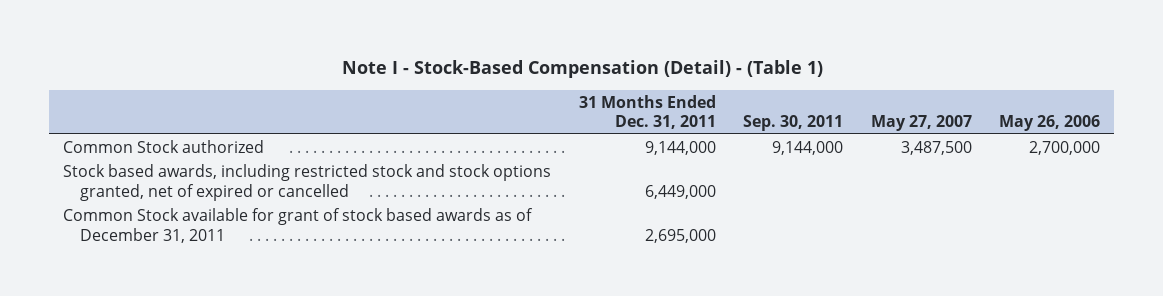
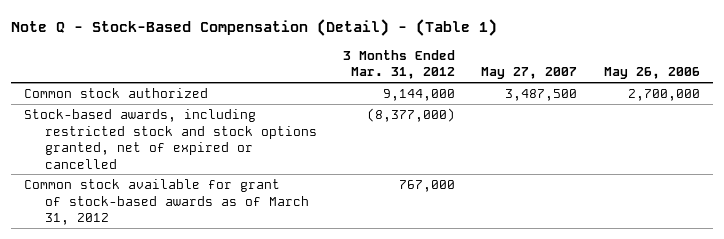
[341,59,823,78] Note I - Stock-Based Compensation (Detail) - (Table 1) -> [11,18,498,36] Note Q - Stock-Based Compensation (Detail) - (Table 1)
[578,94,716,130] 31 Months Ended Dec. 31, 2011 -> none
[743,115,844,132] Sep. 30, 2011 -> none
none -> [343,49,456,80] 3 Months Ended Mar. 31, 2012
[63,139,265,153] Common Stock authorized -> [24,88,209,99] Common stock authorized
[63,163,552,201] Stock based awards, including restricted stock and stock options granted, net of expired or cancelled -> [24,109,317,169] Stock-based awards, including restricted stock and stock options granted, net of expired or cancelled
[63,207,534,243] Common Stock available for grant of stock based awards as of December 31, 2011 -> [24,179,309,226] Common stock available for grant of stock-based awards as of March 31, 2012

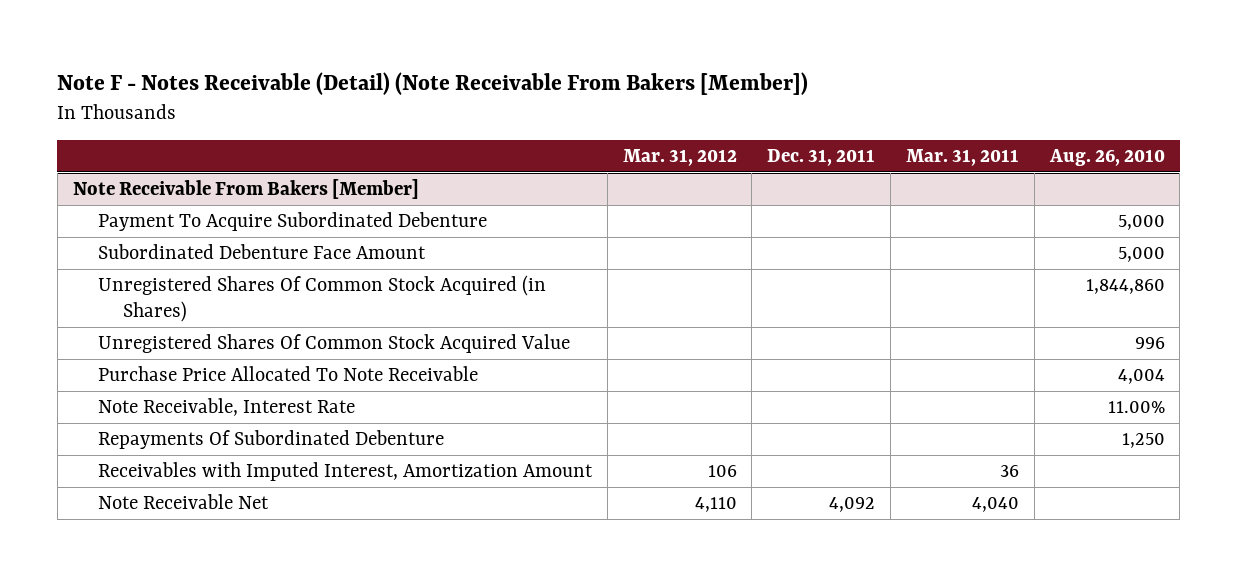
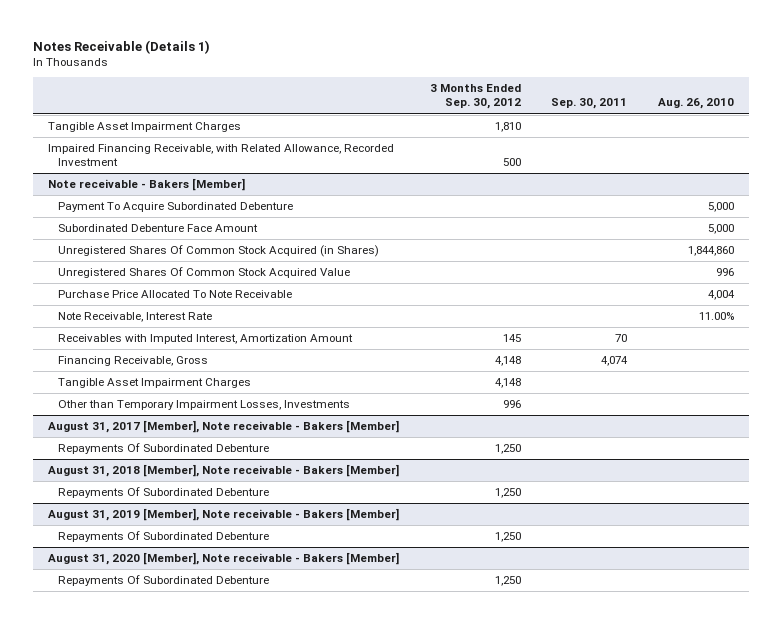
[57,72,809,96] Note F - Notes Receivable (Detail) (Note Receivable From Bakers [Member]) -> [32,39,210,54] Notes Receivable (Details 1)
[622,149,737,167] Mar. 31, 2012 -> none
[767,149,876,167] Dec. 31, 2011 -> none
[905,149,1019,167] Mar. 31, 2011 -> none
none -> [429,84,521,110] 3 Months Ended Sep. 30, 2012
none -> [551,98,628,110] Sep. 30, 2011
none -> [48,122,242,133] Tangible Asset Impairment Charges
none -> [48,144,395,167] Impaired Financing Receivable, with Related Allowance, Recorded Investment
[72,178,419,199] Note Receivable From Bakers [Member] -> [48,178,246,192] Note receivable - Bakers [Member]
[97,429,444,449] Repayments Of Subordinated Debenture -> none
[97,493,269,509] Note Receivable Net -> none
none -> [58,356,209,367] Financing Receivable, Gross
none -> [58,378,252,389] Tangible Asset Impairment Charges
none -> [58,400,351,411] Other than Temporary Impairment Losses, Investments
none -> [48,420,400,434] August 31, 2017 [Member], Note receivable - Bakers [Member]
none -> [58,443,270,455] Repayments Of Subordinated Debenture
none -> [48,464,400,478] August 31, 2018 [Member], Note receivable - Bakers [Member]
none -> [58,487,270,499] Repayments Of Subordinated Debenture
none -> [48,508,400,522] August 31, 2019 [Member], Note receivable - Bakers [Member]
none -> [58,531,270,543] Repayments Of Subordinated Debenture
none -> [48,552,400,566] August 31, 2020 [Member], Note receivable - Bakers [Member]
none -> [58,575,270,587] Repayments Of Subordinated Debenture

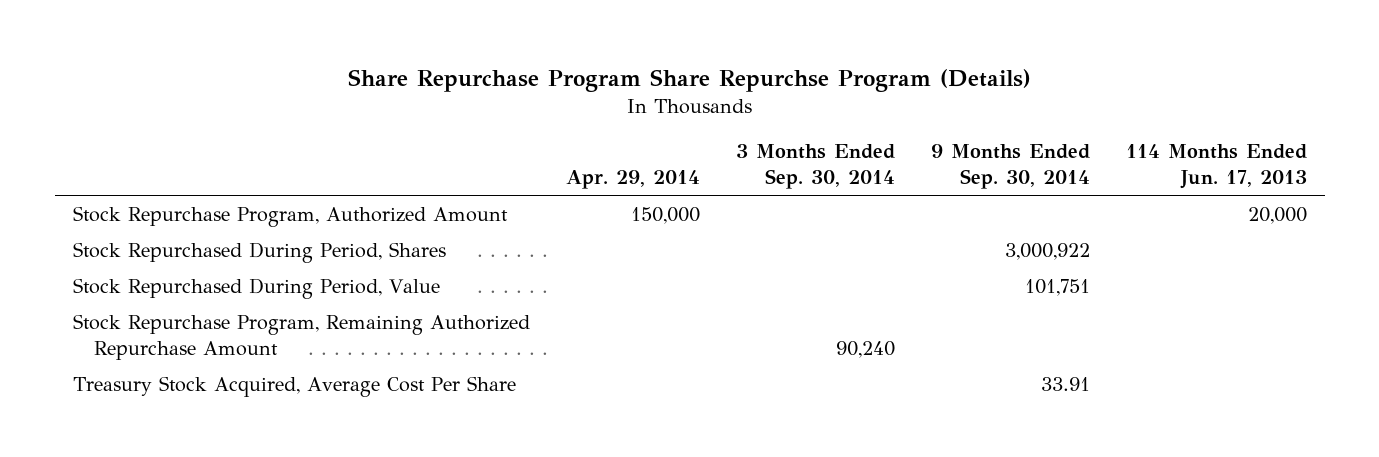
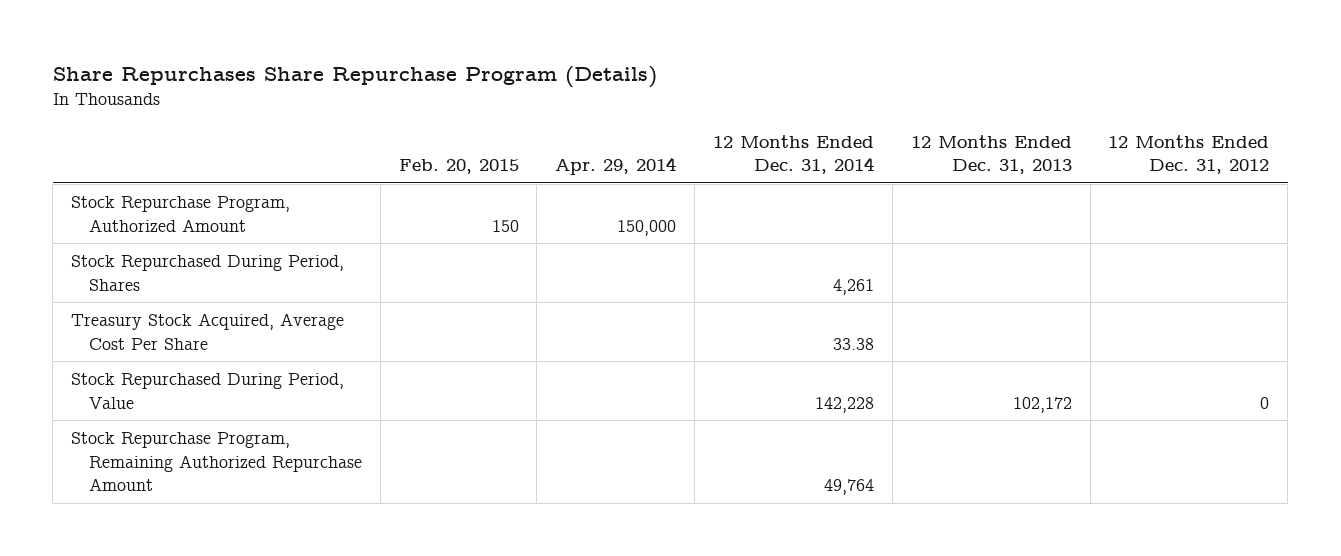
[347,68,1031,92] Share Repurchase Program Share Repurchse Program (Details) -> [52,66,657,89] Share Repurchases Share Repurchase Program (Details)
[735,144,895,189] 3 Months Ended Sep. 30, 2014 -> none
[930,144,1090,189] 9 Months Ended Sep. 30, 2014 -> none
[1125,144,1307,189] 114 Months Ended Jun. 17, 2013 -> none
none -> [398,159,519,175] Feb. 20, 2015
none -> [713,134,875,175] 12 Months Ended Dec. 31, 2014
none -> [910,134,1072,175] 12 Months Ended Dec. 31, 2013
none -> [1108,134,1270,175] 12 Months Ended Dec. 31, 2012
[72,376,516,398] Treasury Stock Acquired, Average Cost Per Share -> [71,313,345,350] Treasury Stock Acquired, Average Cost Per Share

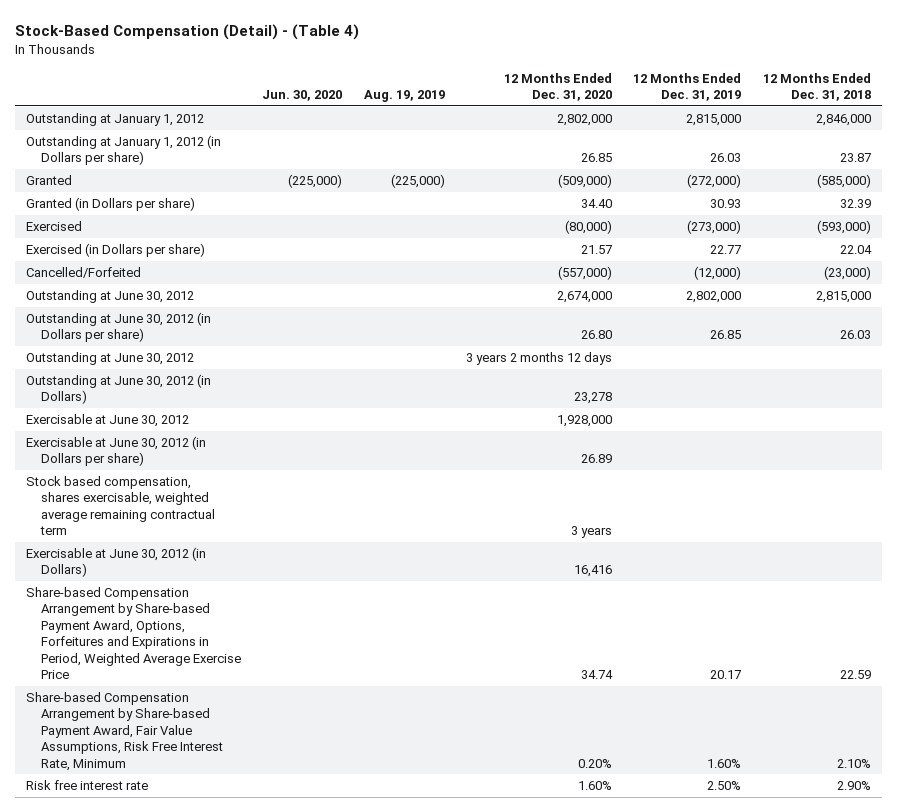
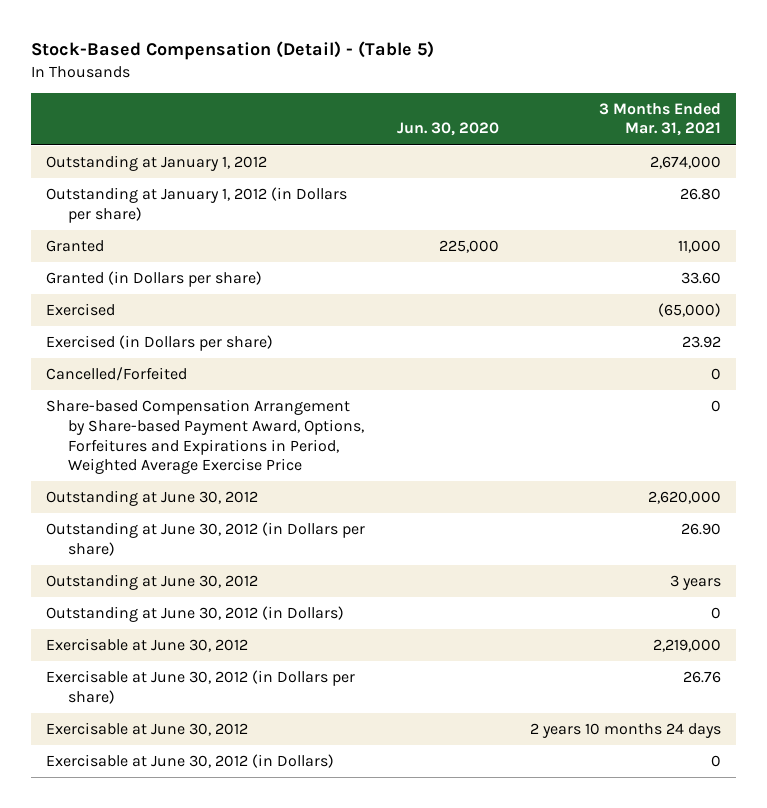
[15,23,360,40] Stock-Based Compensation (Detail) - (Table 4) -> [30,41,434,61] Stock-Based Compensation (Detail) - (Table 5)
[363,90,445,103] Aug. 19, 2019 -> none
[504,72,613,102] 12 Months Ended Dec. 31, 2020 -> none
[633,72,742,102] 12 Months Ended Dec. 31, 2019 -> none
[762,72,871,102] 12 Months Ended Dec. 31, 2018 -> none
none -> [598,102,721,137] 3 Months Ended Mar. 31, 2021
[288,174,343,189] (225,000) -> [438,240,499,254] 225,000
[26,587,241,680] Share-based Compensation Arrangement by Share-based Payment Award, Options, Forfeitures and Expirations in Period, Weighted Average Exercise Price -> [46,399,364,475] Share-based Compensation Arrangement by Share-based Payment Award, Options, Forfeitures and Expirations in Period, Weighted Average Exercise Price
[26,476,215,536] Stock based compensation, shares exercisable, weighted average remaining contractual term -> [46,722,249,737] Exercisable at June 30, 2012
[26,692,223,771] Share-based Compensation Arrangement by Share-based Payment Award, Fair Value Assumptions, Risk Free Interest Rate, Minimum -> none
[26,780,149,791] Risk free interest rate -> none

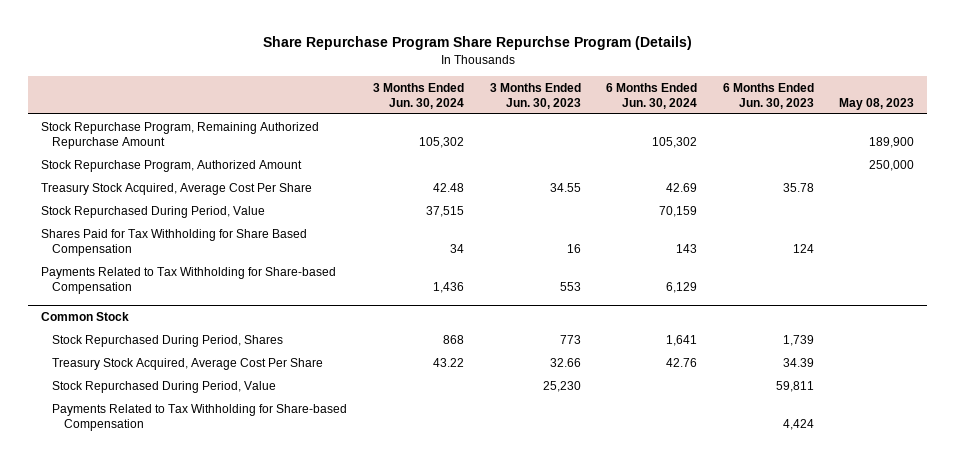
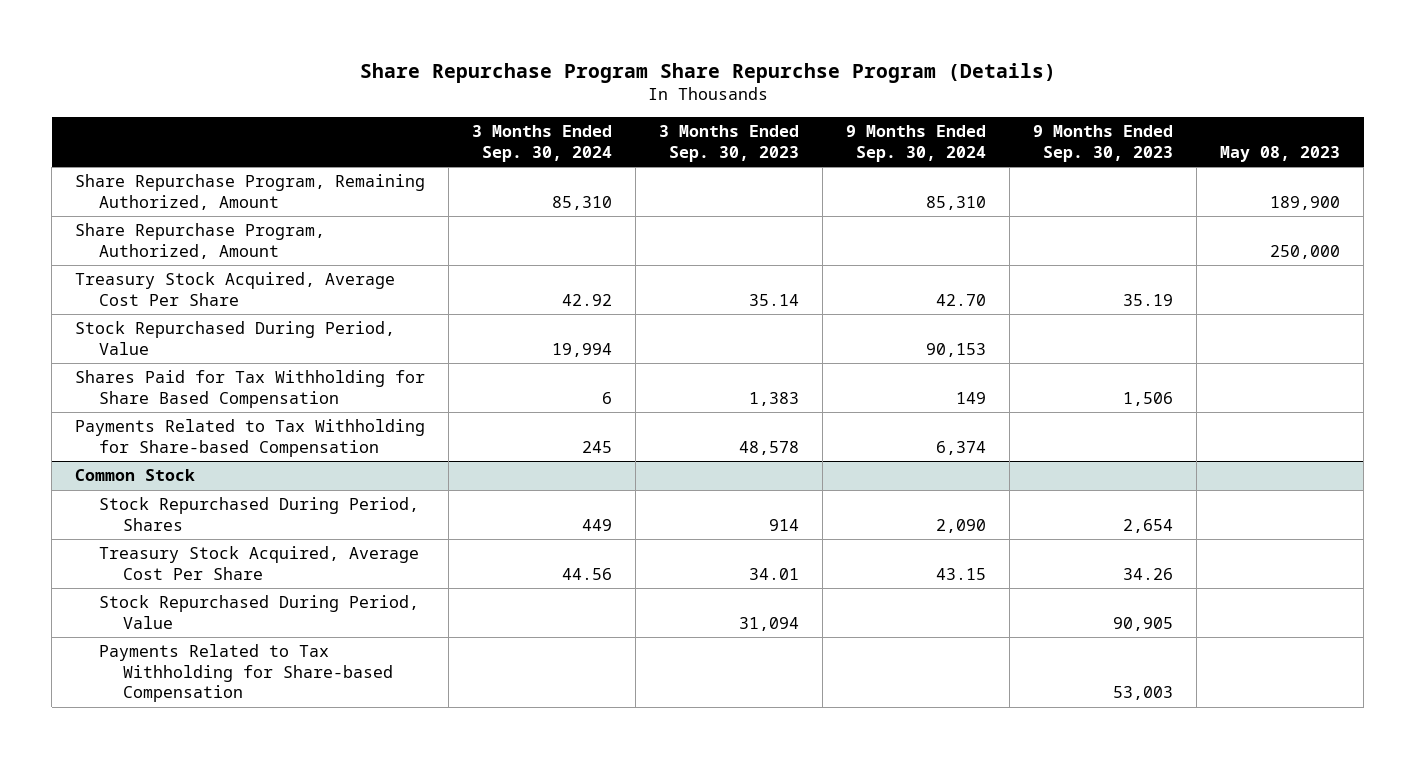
[373,82,465,109] 3 Months Ended Jun. 30, 2024 -> none
[489,82,581,109] 3 Months Ended Jun. 30, 2023 -> none
[606,82,698,109] 6 Months Ended Jun. 30, 2024 -> none
[722,82,814,109] 6 Months Ended Jun. 30, 2023 -> none
none -> [472,125,613,162] 3 Months Ended Sep. 30, 2024
none -> [659,125,800,162] 3 Months Ended Sep. 30, 2023
none -> [846,125,987,162] 9 Months Ended Sep. 30, 2024
none -> [1033,125,1174,162] 9 Months Ended Sep. 30, 2023
[41,121,320,149] Stock Repurchase Program, Remaining Authorized Repurchase Amount -> [75,174,426,210] Share Repurchase Program, Remaining Authorized, Amount
[41,159,303,172] Stock Repurchase Program, Authorized Amount -> [75,223,326,259] Share Repurchase Program, Authorized, Amount

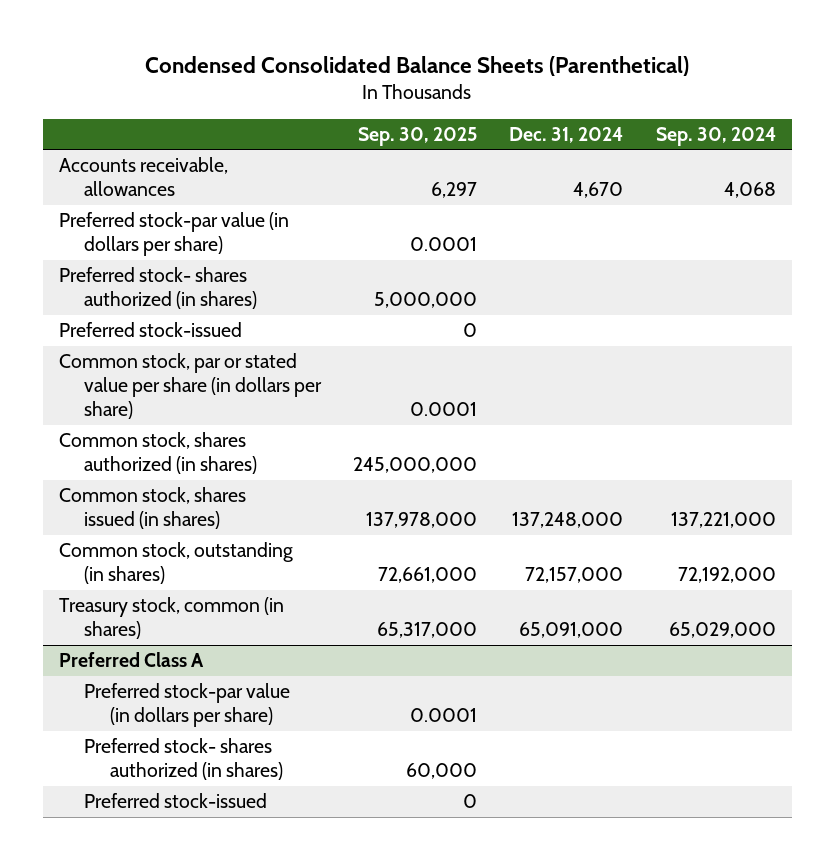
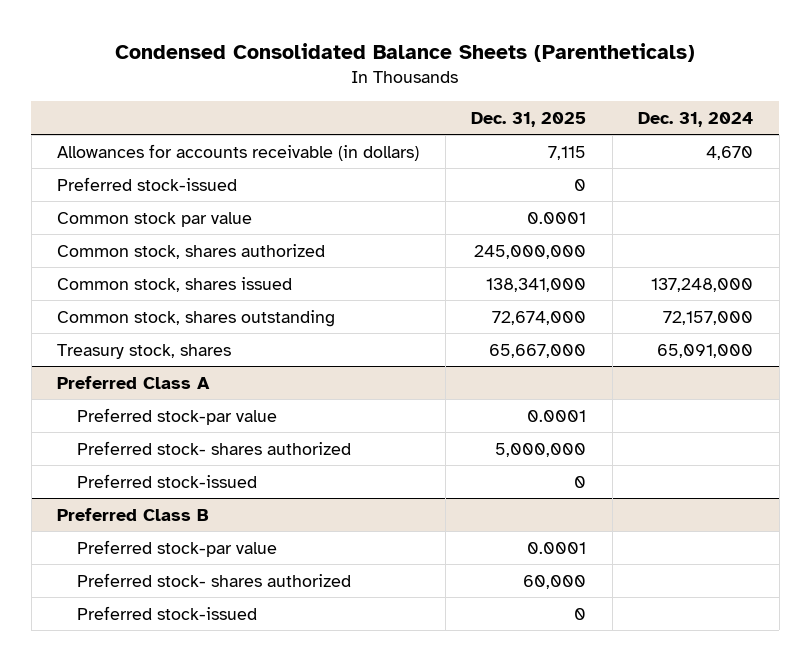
[145,56,690,77] Condensed Consolidated Balance Sheets (Parenthetical) -> [115,43,696,63] Condensed Consolidated Balance Sheets (Parentheticals)
[358,126,478,146] Sep. 30, 2025 -> none
[655,126,776,146] Sep. 30, 2024 -> none
none -> [471,111,587,127] Dec. 31, 2025
[58,212,289,257] Preferred stock-par value (in dollars per share) -> none
[58,267,258,310] Preferred stock- shares authorized (in shares) -> none
[58,157,228,197] Accounts receivable, allowances -> [57,143,420,161] Allowances for accounts receivable (in dollars)
[58,353,323,420] Common stock, par or stated value per share (in dollars per share) -> [57,211,253,227] Common stock par value
[58,432,258,475] Common stock, shares authorized (in shares) -> [57,243,326,259] Common stock, shares authorized
[58,487,246,530] Common stock, shares issued (in shares) -> [57,276,293,292] Common stock, shares issued
[58,542,293,585] Common stock, outstanding (in shares) -> [57,309,336,327] Common stock, shares outstanding
[58,597,284,640] Treasury stock, common (in shares) -> [57,343,232,359] Treasury stock, shares
[84,683,291,728] Preferred stock-par value (in dollars per share) -> [77,407,278,425] Preferred stock-par value
[84,738,283,781] Preferred stock- shares authorized (in shares) -> [77,440,352,455] Preferred stock- shares authorized
none -> [57,507,210,521] Preferred Class B
none -> [77,539,278,557] Preferred stock-par value
none -> [77,572,352,587] Preferred stock- shares authorized
none -> [77,605,258,620] Preferred stock-issued

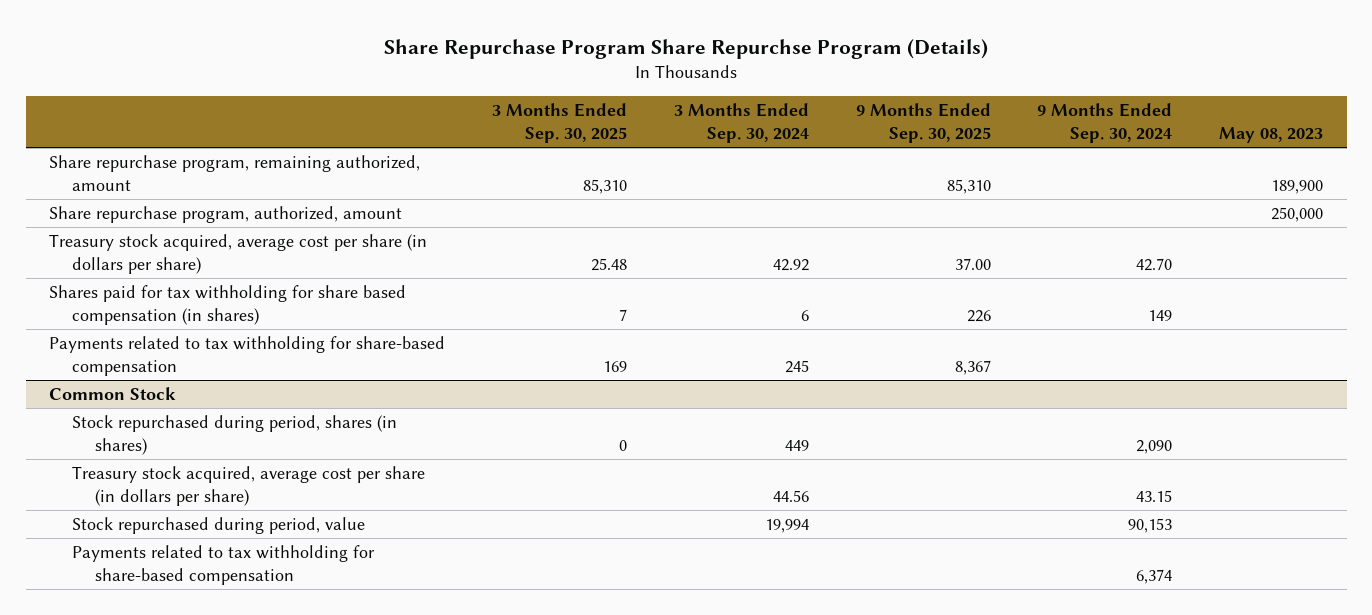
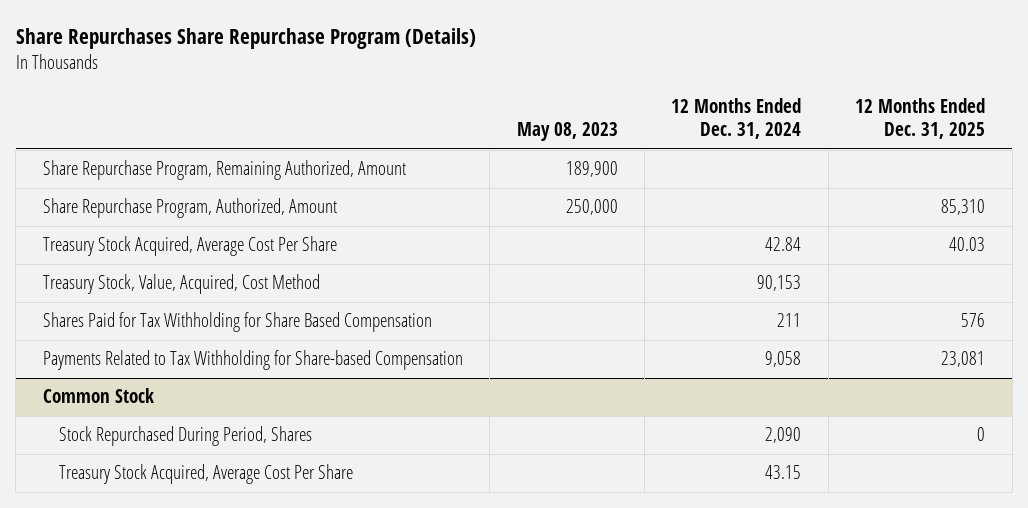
[384,38,989,59] Share Repurchase Program Share Repurchse Program (Details) -> [15,28,476,50] Share Repurchases Share Repurchase Program (Details)
[492,103,628,144] 3 Months Ended Sep. 30, 2025 -> none
[673,103,809,144] 3 Months Ended Sep. 30, 2024 -> none
[855,103,991,144] 9 Months Ended Sep. 30, 2025 -> none
[1037,103,1173,144] 9 Months Ended Sep. 30, 2024 -> none
none -> [671,98,802,140] 12 Months Ended Dec. 31, 2024
none -> [855,98,986,140] 12 Months Ended Dec. 31, 2025
[49,154,421,191] Share repurchase program, remaining authorized, amount -> [42,160,406,181] Share Repurchase Program, Remaining Authorized, Amount
[49,205,403,223] Share repurchase program, authorized, amount -> [42,198,337,219] Share Repurchase Program, Authorized, Amount
[49,233,428,274] Treasury stock acquired, average cost per share (in dollars per share) -> [42,236,337,257] Treasury Stock Acquired, Average Cost Per Share
none -> [42,274,320,295] Treasury Stock, Value, Acquired, Cost Method
[49,284,407,325] Shares paid for tax withholding for share based compensation (in shares) -> [42,312,432,333] Shares Paid for Tax Withholding for Share Based Compensation
[49,335,446,376] Payments related to tax withholding for share-based compensation -> [42,350,463,371] Payments Related to Tax Withholding for Share-based Compensation
[71,516,365,534] Stock repurchased during period, value -> none
[71,544,375,585] Payments related to tax withholding for share-based compensation -> none
[71,414,397,455] Stock repurchased during period, shares (in shares) -> [58,426,312,447] Stock Repurchased During Period, Shares
[71,465,425,506] Treasury stock acquired, average cost per share (in dollars per share) -> [58,464,353,485] Treasury Stock Acquired, Average Cost Per Share

